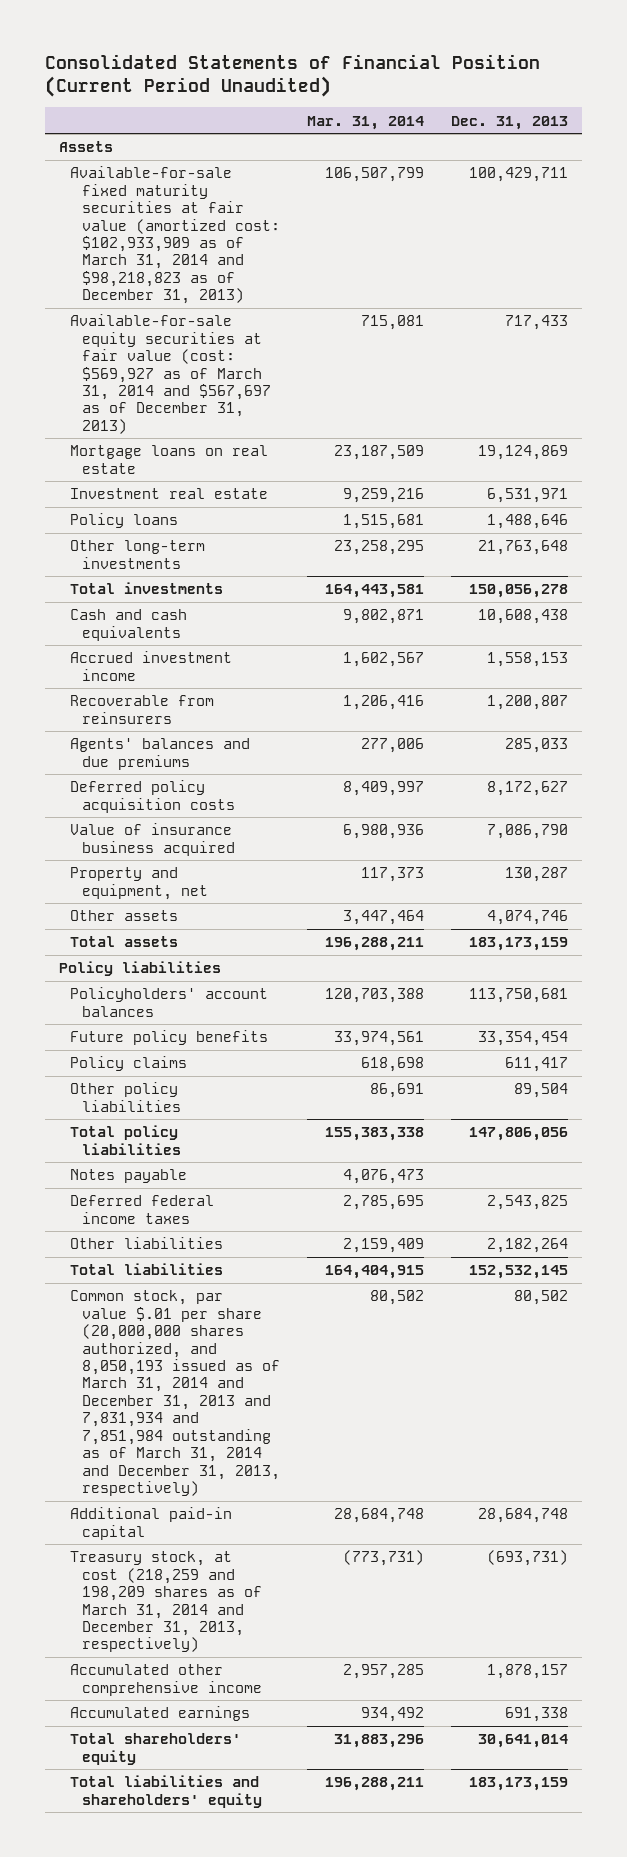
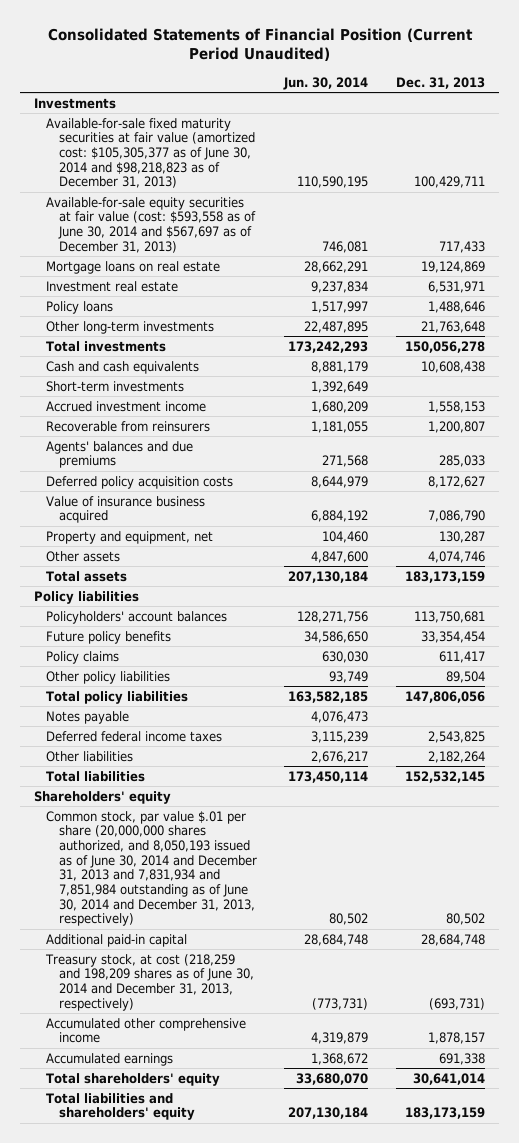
[306,115,424,130] Mar. 31, 2014 -> none
none -> [283,76,369,90] Jun. 30, 2014
[58,141,113,153] Assets -> none
none -> [34,97,117,109] Investments
[70,166,280,305] Available-for-sale fixed maturity securities at fair value (amortized cost: $102,933,909 as of March 31, 2014 and $98,218,823 as of December 31, 2013) -> [46,117,255,189] Available-for-sale fixed maturity securities at fair value (amortized cost: $105,305,377 as of June 30, 2014 and $98,218,823 as of December 31, 2013)
[70,314,271,434] Available-for-sale equity securities at fair value (cost: $569,927 as of March 31, 2014 and $567,697 as of December 31, 2013) -> [46,196,256,253] Available-for-sale equity securities at fair value (cost: $593,558 as of June 30, 2014 and $567,697 as of December 31, 2013)
none -> [46,380,185,392] Short-term investments
none -> [34,790,172,804] Shareholders' equity
[70,1290,280,1497] Common stock, par value $.01 per share (20,000,000 shares authorized, and 8,050,193 issued as of March 31, 2014 and December 31, 2013 and 7,831,934 and 7,851,984 outstanding as of March 31, 2014 and December 31, 2013, respectively) -> [46,810,257,927] Common stock, par value $.01 per share (20,000,000 shares authorized, and 8,050,193 issued as of June 30, 2014 and December 31, 2013 and 7,831,934 and 7,851,984 outstanding as of June 30, 2014 and December 31, 2013, respectively)
[70,1551,262,1653] Treasury stock, at cost (218,259 and 198,209 shares as of March 31, 2014 and December 31, 2013, respectively) -> [45,953,254,1011] Treasury stock, at cost (218,259 and 198,209 shares as of June 30, 2014 and December 31, 2013, respectively)

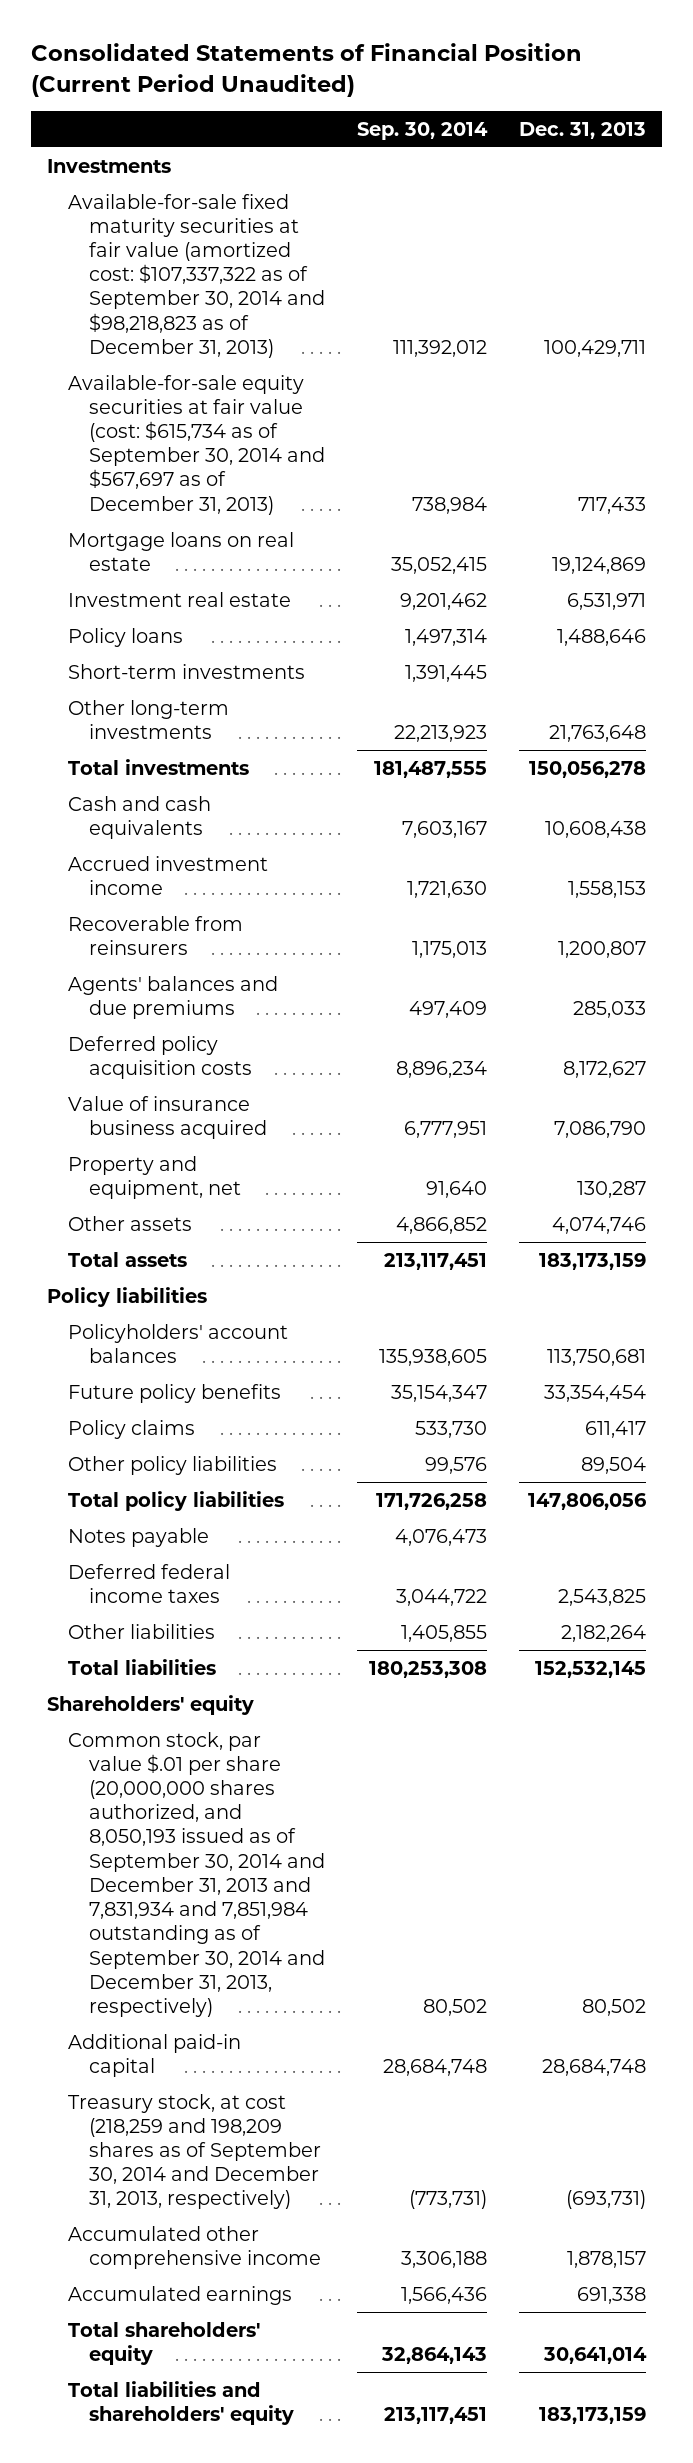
[283,76,369,90] Jun. 30, 2014 -> none
none -> [356,121,488,140] Sep. 30, 2014
[46,117,255,189] Available-for-sale fixed maturity securities at fair value (amortized cost: $105,305,377 as of June 30, 2014 and $98,218,823 as of December 31, 2013) -> [68,193,325,358] Available-for-sale fixed maturity securities at fair value (amortized cost: $107,337,322 as of September 30, 2014 and $98,218,823 as of December 31, 2013)
[46,196,256,253] Available-for-sale equity securities at fair value (cost: $593,558 as of June 30, 2014 and $567,697 as of December 31, 2013) -> [68,374,325,515] Available-for-sale equity securities at fair value (cost: $615,734 as of September 30, 2014 and $567,697 as of December 31, 2013)
[46,380,185,392] Short-term investments -> [68,663,306,679] Short-term investments
[46,810,257,927] Common stock, par value $.01 per share (20,000,000 shares authorized, and 8,050,193 issued as of June 30, 2014 and December 31, 2013 and 7,831,934 and 7,851,984 outstanding as of June 30, 2014 and December 31, 2013, respectively) -> [68,1731,325,2018] Common stock, par value $.01 per share (20,000,000 shares authorized, and 8,050,193 issued as of September 30, 2014 and December 31, 2013 and 7,831,934 and 7,851,984 outstanding as of September 30, 2014 and December 31, 2013, respectively)
[45,953,254,1011] Treasury stock, at cost (218,259 and 198,209 shares as of June 30, 2014 and December 31, 2013, respectively) -> [68,2093,321,2210] Treasury stock, at cost (218,259 and 198,209 shares as of September 30, 2014 and December 31, 2013, respectively)

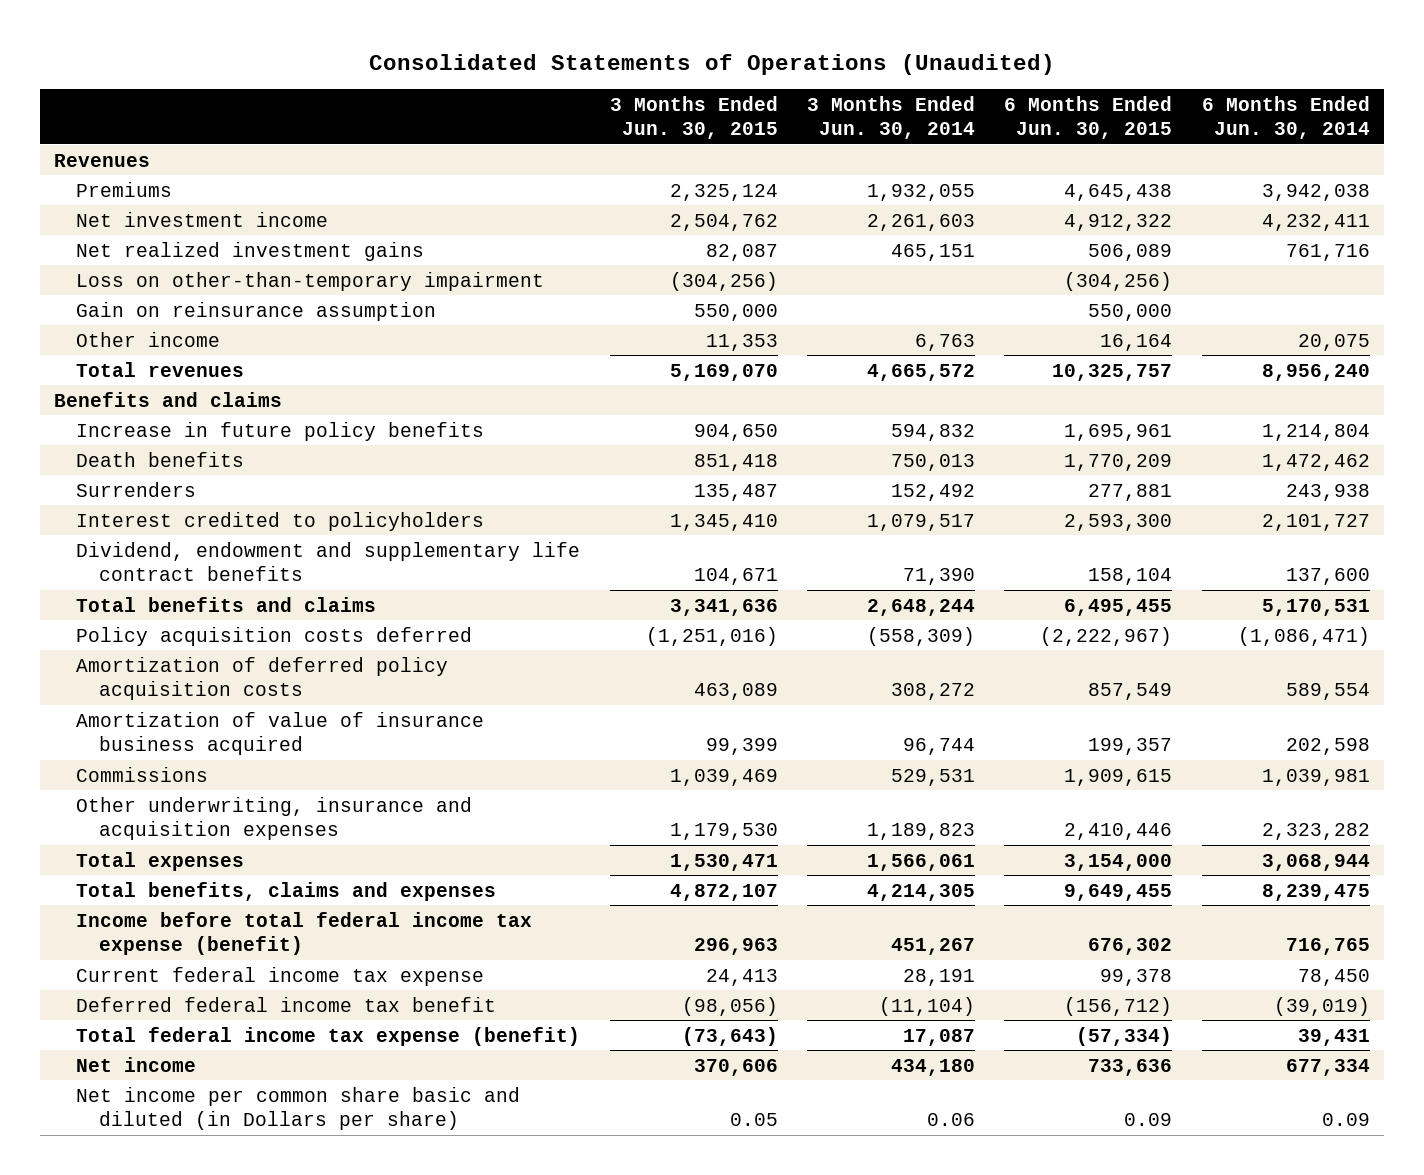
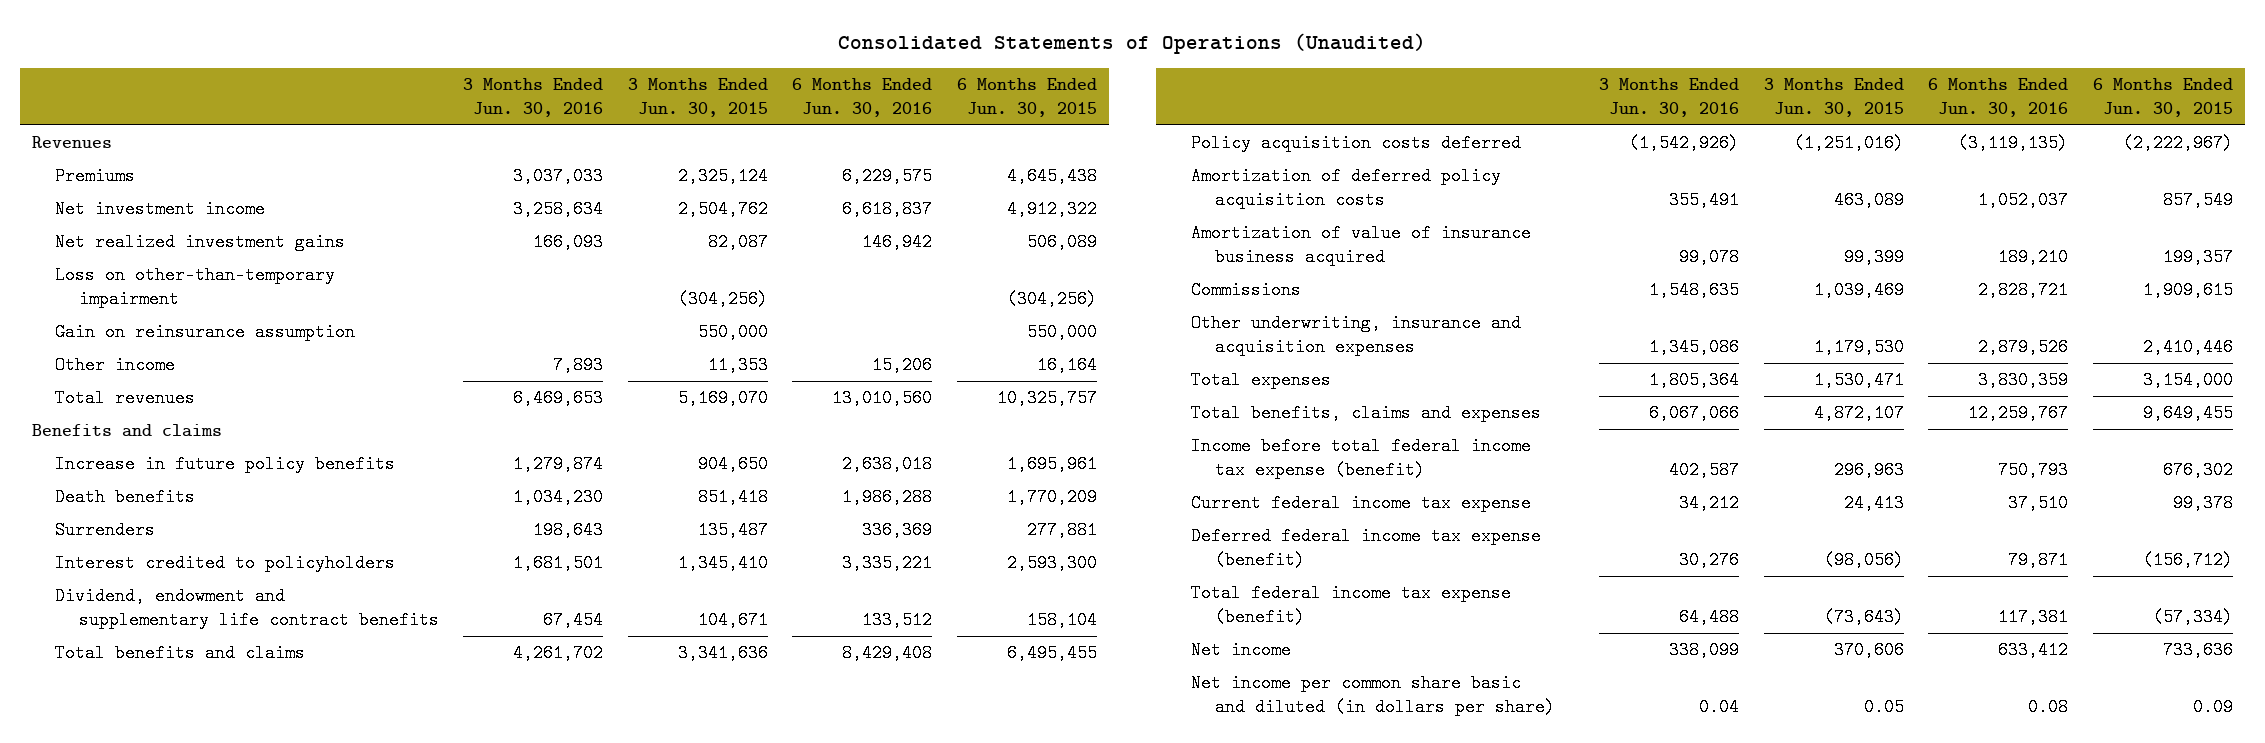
[807,95,976,140] 3 Months Ended Jun. 30, 2014 -> none
[1201,95,1370,140] 6 Months Ended Jun. 30, 2014 -> none
none -> [463,78,604,118] 3 Months Ended Jun. 30, 2016
none -> [792,78,933,118] 6 Months Ended Jun. 30, 2016
[76,996,497,1012] Deferred federal income tax benefit -> [1191,527,1542,570] Deferred federal income tax expense (benefit)
[76,1086,521,1131] Net income per common share basic and diluted (in Dollars per share) -> [1191,674,1555,717] Net income per common share basic and diluted (in dollars per share)

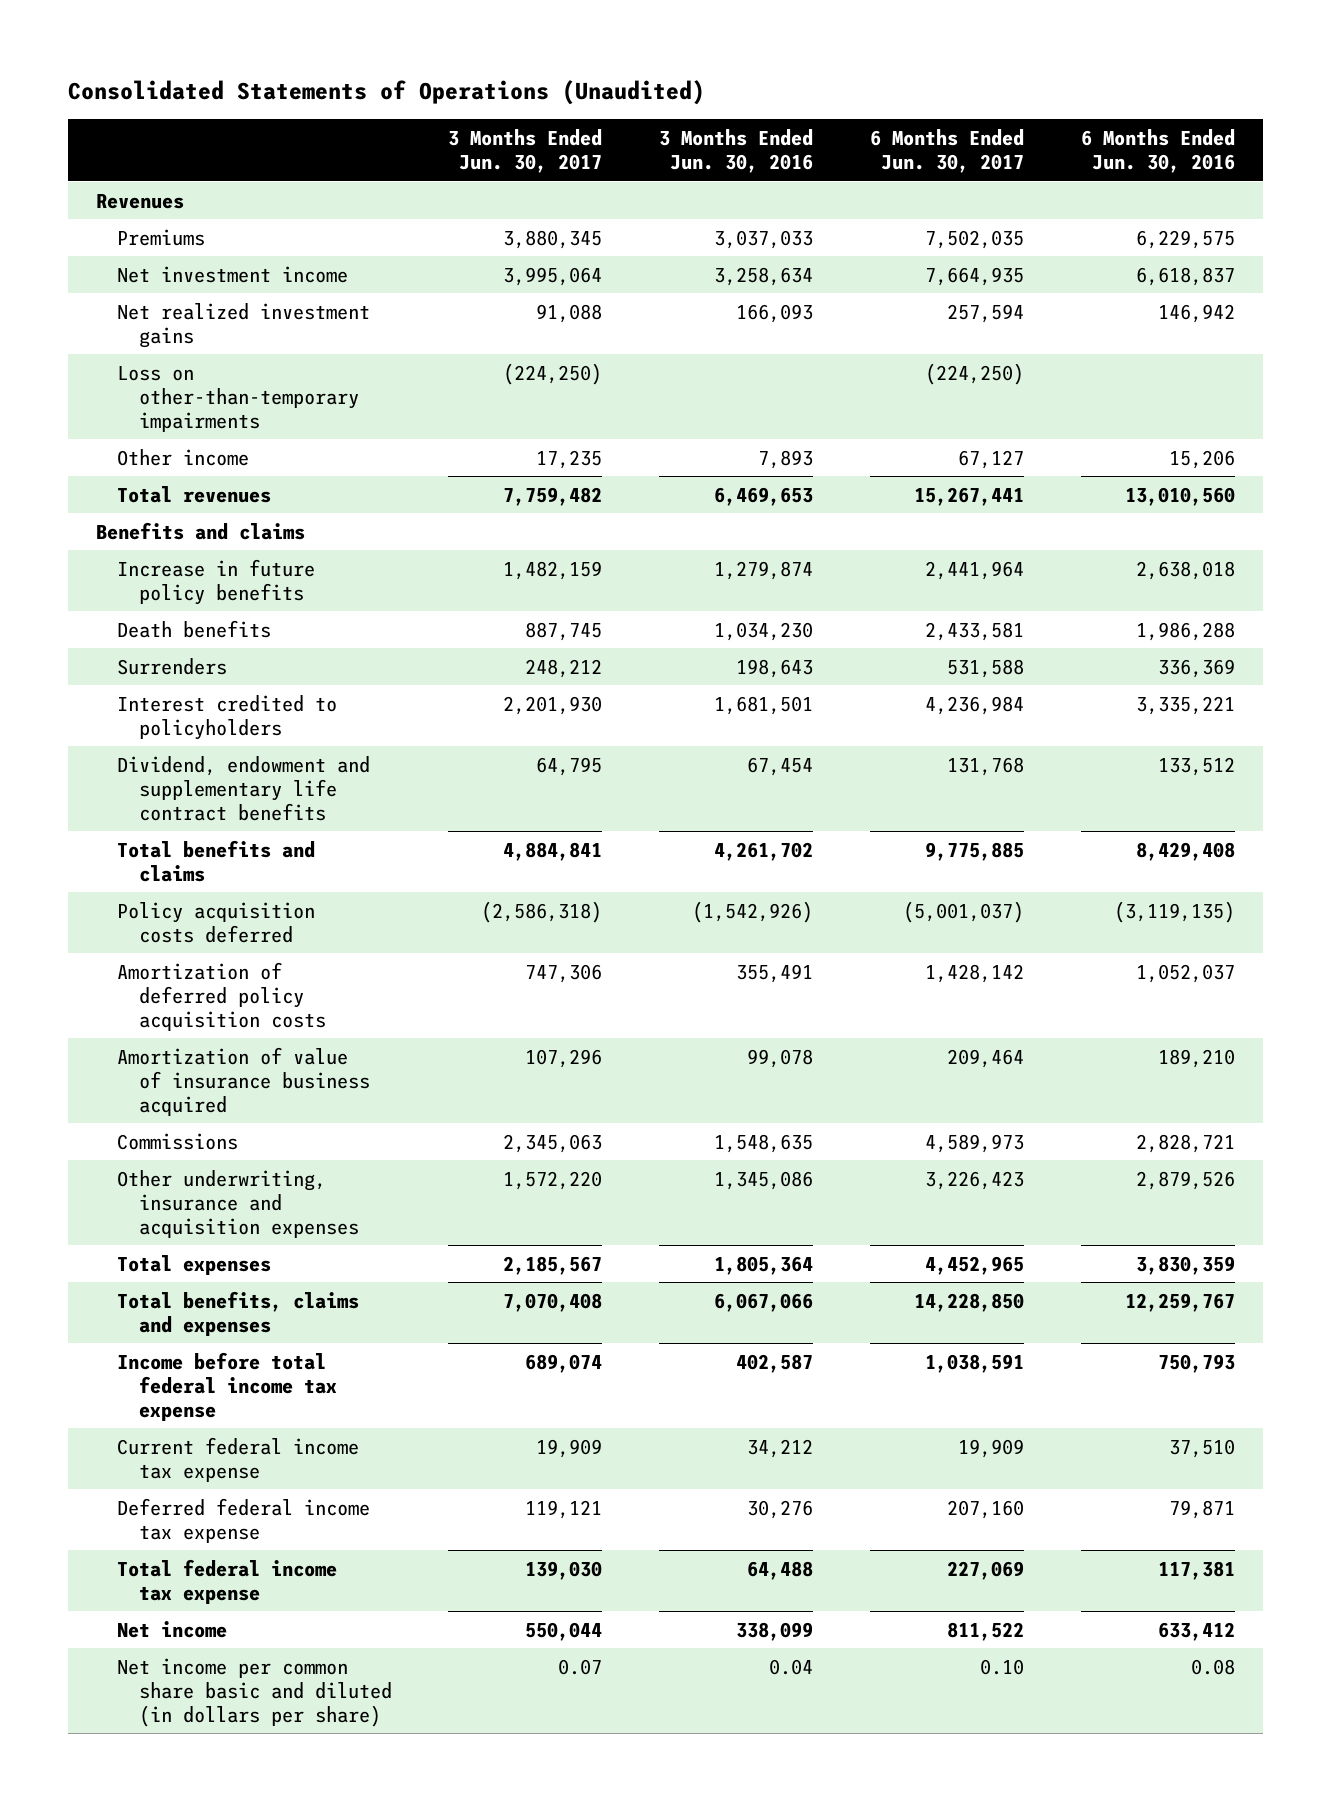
[627,78,768,118] 3 Months Ended Jun. 30, 2015 -> none
[956,78,1097,118] 6 Months Ended Jun. 30, 2015 -> none
none -> [448,128,603,173] 3 Months Ended Jun. 30, 2017
none -> [870,128,1025,173] 6 Months Ended Jun. 30, 2017
[55,323,356,342] Gain on reinsurance assumption -> none
[55,266,336,309] Loss on other-than-temporary impairment -> [117,365,359,432] Loss on other-than-temporary impairments
[1191,437,1532,480] Income before total federal income tax expense (benefit) -> [117,1351,337,1421] Income before total federal income tax expense
[1191,527,1542,570] Deferred federal income tax expense (benefit) -> [117,1497,371,1543] Deferred federal income tax expense
[1191,584,1512,627] Total federal income tax expense (benefit) -> [117,1558,338,1604] Total federal income tax expense

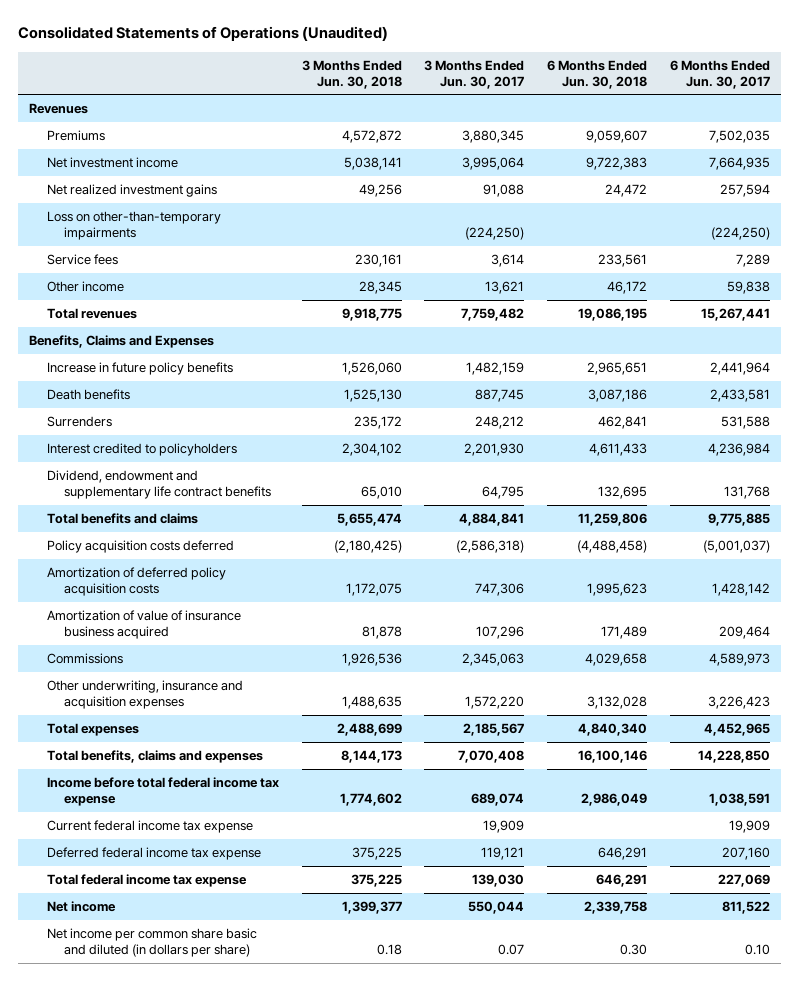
[659,128,814,173] 3 Months Ended Jun. 30, 2016 -> none
[1080,128,1235,173] 6 Months Ended Jun. 30, 2016 -> none
none -> [301,59,402,89] 3 Months Ended Jun. 30, 2018
none -> [547,59,648,89] 6 Months Ended Jun. 30, 2018
none -> [46,253,118,265] Service fees
[536,449,603,469] 17,235 -> [485,280,525,294] 13,621
[958,449,1025,469] 67,127 -> [726,280,770,294] 59,838
[96,521,306,540] Benefits and claims -> [29,334,215,348] Benefits, Claims and Expenses

